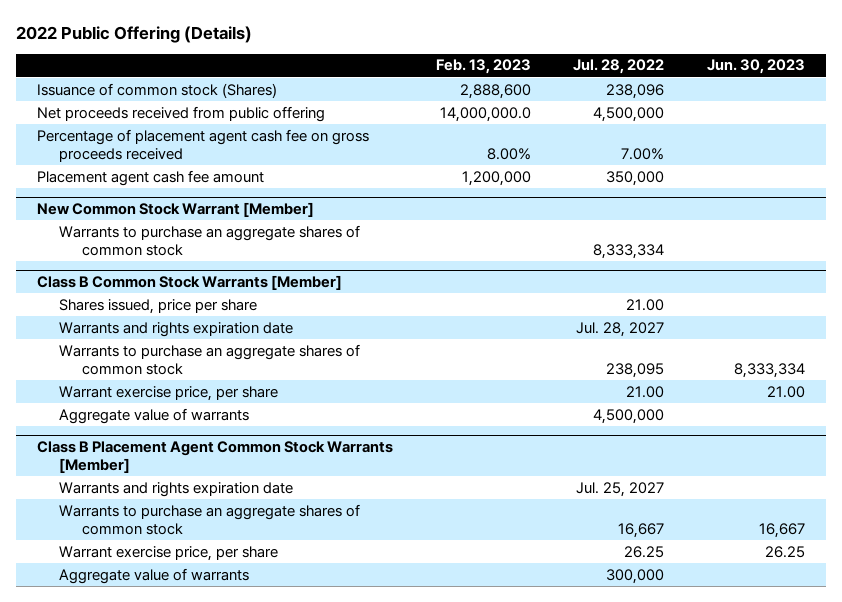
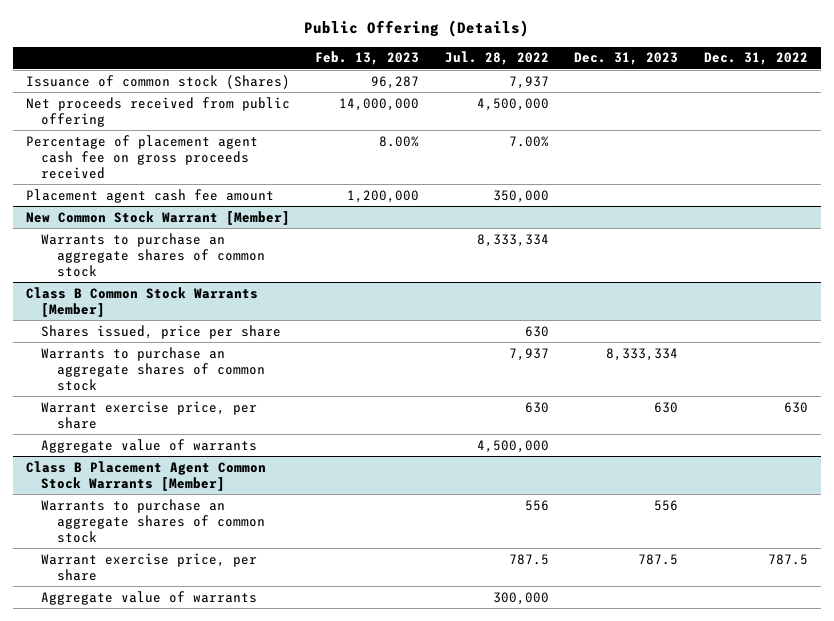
[15,25,252,43] 2022 Public Offering (Details) -> [303,20,529,38] Public Offering (Details)
[706,59,805,75] Jun. 30, 2023 -> none
none -> [574,52,679,66] Dec. 31, 2023
none -> [703,52,808,66] Dec. 31, 2022
[459,83,531,99] 2,888,600 -> [371,75,420,89] 96,287
[606,83,665,99] 238,096 -> [508,75,549,89] 7,937
[439,106,531,122] 14,000,000.0 -> [339,97,420,111] 14,000,000
[59,321,294,337] Warrants and rights expiration date -> none
[626,298,665,311] 21.00 -> [524,325,549,337] 630
[606,363,665,379] 238,095 -> [508,347,549,361] 7,937
[626,385,665,398] 21.00 -> [524,401,549,413] 630
[59,481,294,497] Warrants and rights expiration date -> none
[618,523,665,539] 16,667 -> [524,499,549,511] 556
[624,545,665,558] 26.25 -> [508,553,549,565] 787.5

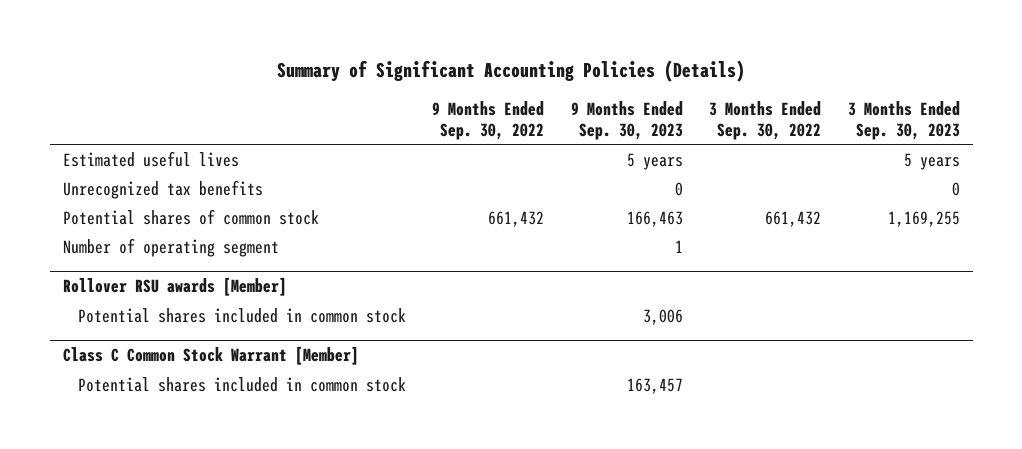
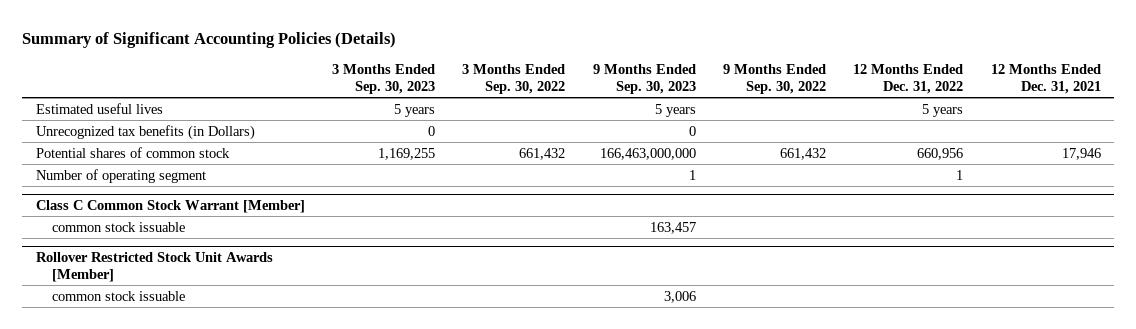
none -> [853,64,964,94] 12 Months Ended Dec. 31, 2022
none -> [990,64,1101,94] 12 Months Ended Dec. 31, 2021
[62,179,263,199] Unrecognized tax benefits -> [35,124,255,140] Unrecognized tax benefits (in Dollars)
[626,210,683,227] 166,463 -> [599,147,696,160] 166,463,000,000
[62,277,287,297] Rollover RSU awards [Member] -> none
[78,307,407,323] Potential shares included in common stock -> none
[78,376,407,392] Potential shares included in common stock -> [52,221,186,232] common stock issuable
none -> [35,252,273,282] Rollover Restricted Stock Unit Awards [Member]
none -> [52,290,186,301] common stock issuable

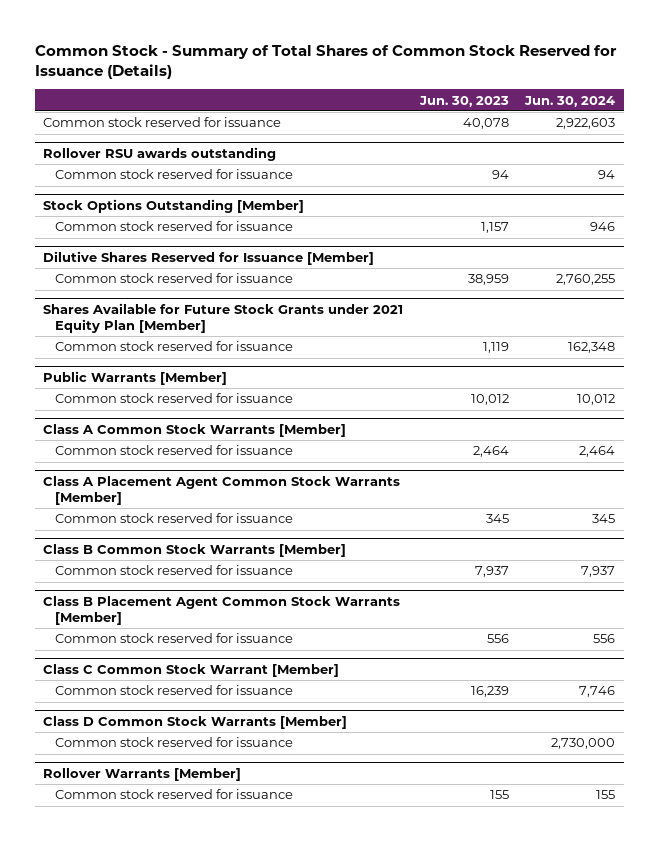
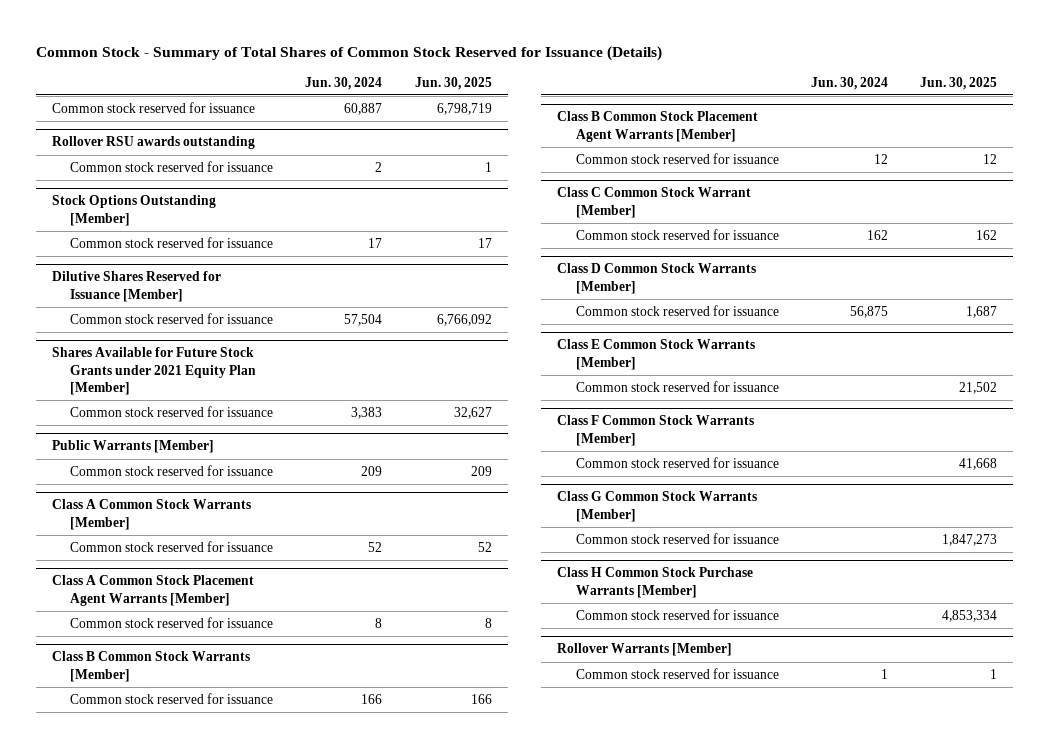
[418,95,509,107] Jun. 30, 2023 -> none
none -> [414,76,492,90] Jun. 30, 2025
[556,118,616,130] 2,922,603 -> [344,102,383,115] 60,887
[598,170,616,180] 94 -> [375,161,383,172] 2
[590,222,616,232] 946 -> [368,237,383,248] 17
[556,274,616,286] 2,760,255 -> [344,313,383,326] 57,504
[568,342,616,354] 162,348 -> [351,406,383,419] 3,383
[577,394,616,406] 10,012 -> [361,465,383,476] 209
[579,446,616,458] 2,464 -> [368,541,383,552] 52
[43,475,401,506] Class A Placement Agent Common Stock Warrants [Member] -> [51,575,254,606] Class A Common Stock Placement Agent Warrants [Member]
[592,514,616,524] 345 -> [375,617,383,628] 8
[581,566,616,578] 7,937 -> [361,693,383,704] 166
[43,595,401,626] Class B Placement Agent Common Stock Warrants [Member] -> [557,111,759,142] Class B Common Stock Placement Agent Warrants [Member]
[593,634,616,644] 556 -> [873,153,888,164] 12
[579,686,616,698] 7,746 -> [866,229,888,240] 162
[551,738,616,750] 2,730,000 -> [849,305,888,318] 56,875
none -> [557,339,756,370] Class E Common Stock Warrants [Member]
none -> [575,380,779,392] Common stock reserved for issuance
none -> [557,415,755,446] Class F Common Stock Warrants [Member]
none -> [575,456,779,468] Common stock reserved for issuance
none -> [557,491,758,522] Class G Common Stock Warrants [Member]
none -> [575,532,779,544] Common stock reserved for issuance
none -> [557,567,754,598] Class H Common Stock Purchase Warrants [Member]
none -> [575,608,779,620] Common stock reserved for issuance
[596,790,616,800] 155 -> [880,668,888,679] 1

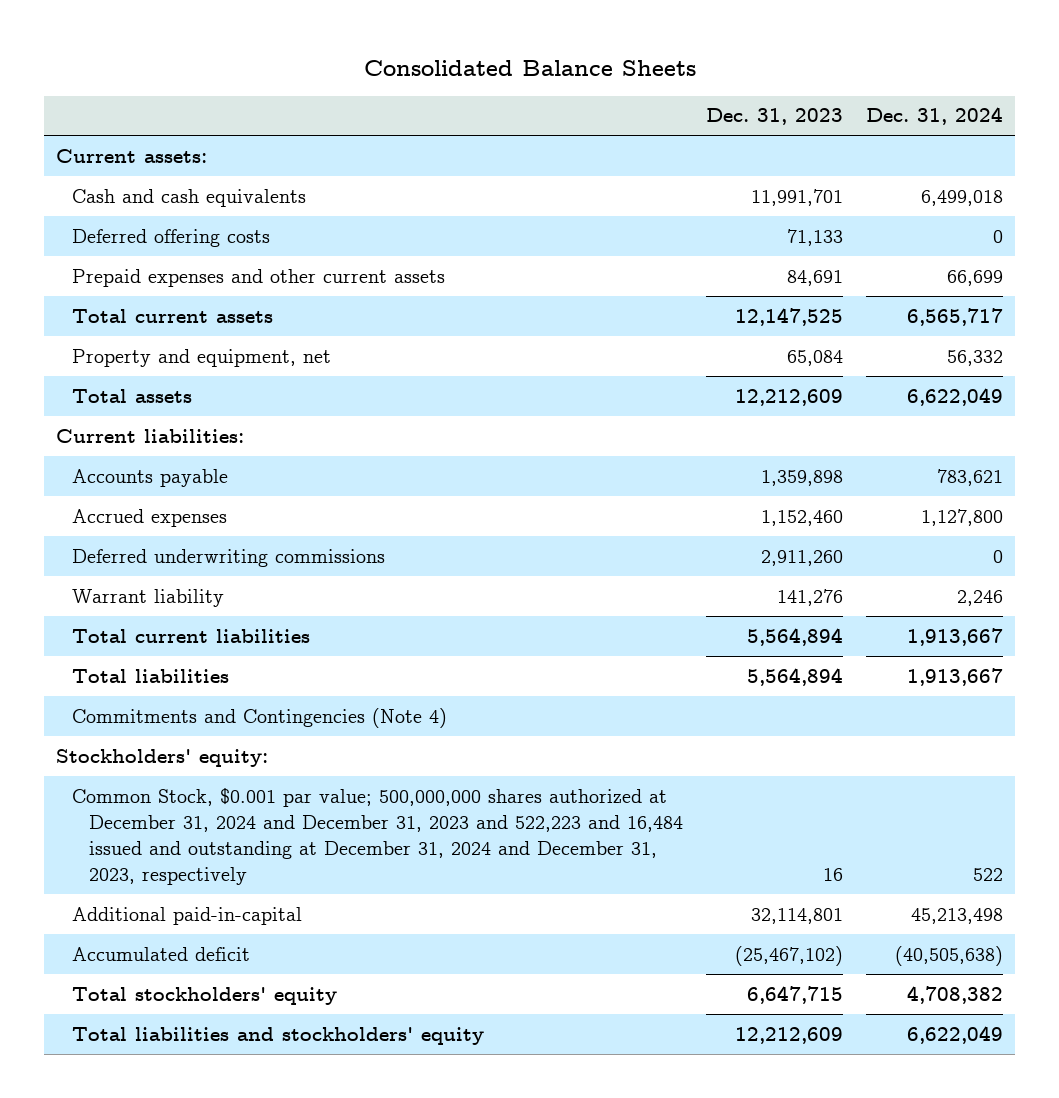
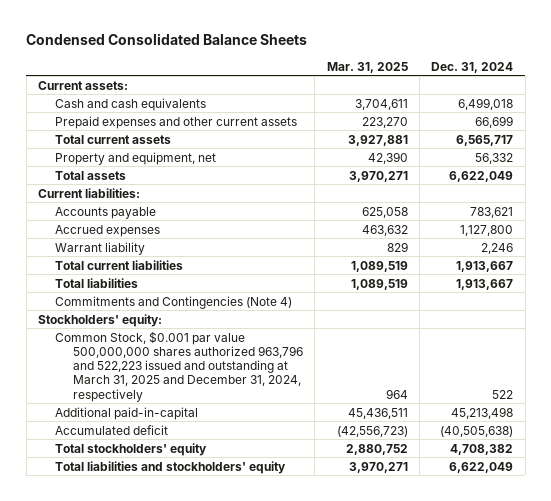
[363,59,696,76] Consolidated Balance Sheets -> [26,32,308,45] Condensed Consolidated Balance Sheets
[705,108,843,126] Dec. 31, 2023 -> none
none -> [326,61,408,73] Mar. 31, 2025
[72,228,271,247] Deferred offering costs -> none
[72,548,386,567] Deferred underwriting commissions -> none
[72,787,683,885] Common Stock, $0.001 par value; 500,000,000 shares authorized at December 31, 2024 and December 31, 2023 and 522,223 and 16,484 issued and outstanding at December 31, 2024 and December 31, 2023, respectively -> [55,330,303,402] Common Stock, $0.001 par value 500,000,000 shares authorized 963,796 and 522,223 issued and outstanding at March 31, 2025 and December 31, 2024, respectively

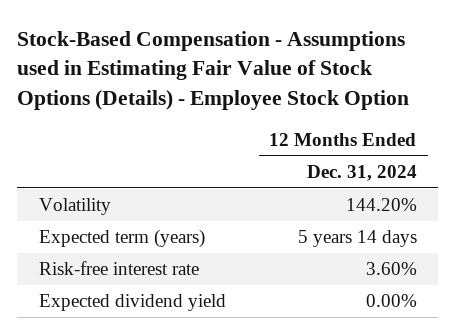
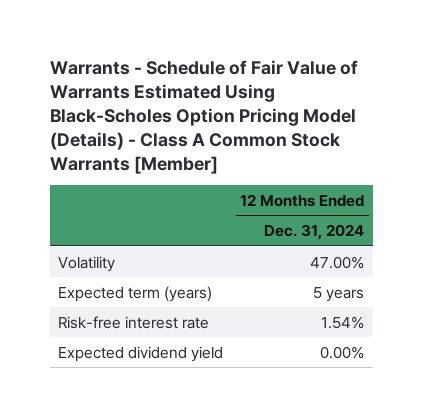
[16,31,409,110] Stock-Based Compensation - Assumptions used in Estimating Fair Value of Stock Options (Details) - Employee Stock Option -> [50,60,359,175] Warrants - Schedule of Fair Value of Warrants Estimated Using Black-Scholes Option Pricing Model (Details) - Class A Common Stock Warrants [Member]
[345,198,417,212] 144.20% -> [310,255,365,269] 47.00%
[297,230,417,248] 5 years 14 days -> [313,286,365,302] 5 years
[365,262,417,276] 3.60% -> [321,315,365,329] 1.54%

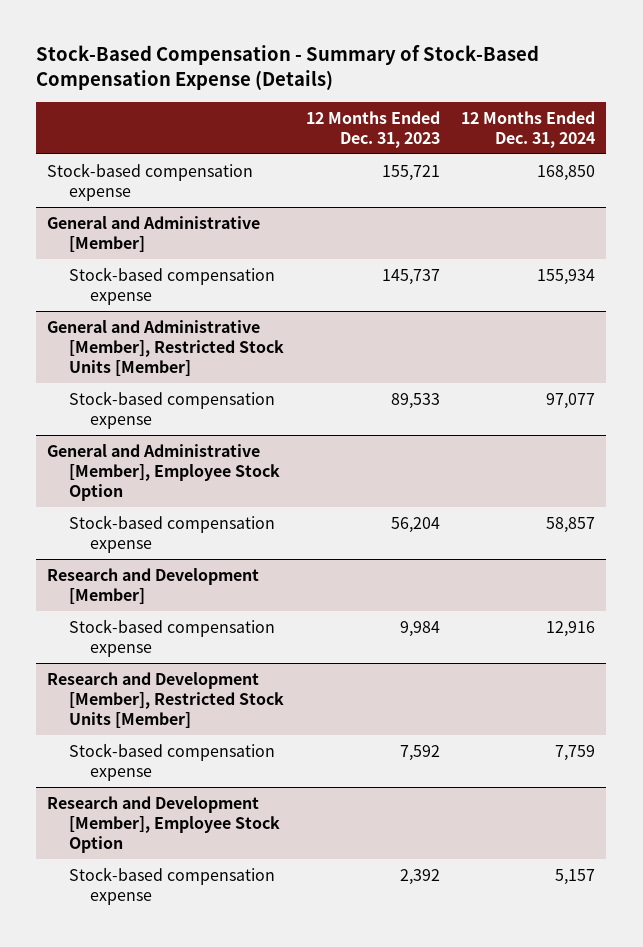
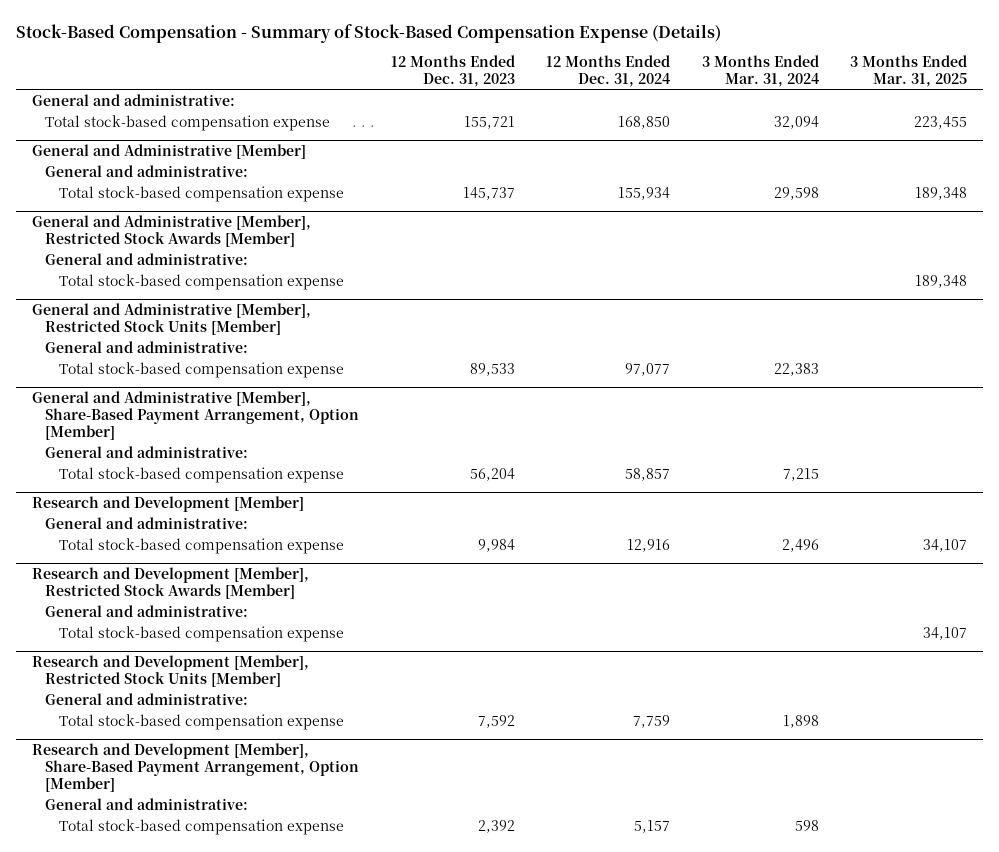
none -> [701,55,819,87] 3 Months Ended Mar. 31, 2024
none -> [850,55,968,87] 3 Months Ended Mar. 31, 2025
none -> [31,93,235,106] General and administrative:
[47,162,254,201] Stock-based compensation expense -> [45,114,331,131] Total stock-based compensation expense
none -> [45,164,249,177] General and administrative:
[68,266,275,305] Stock-based compensation expense -> [59,185,345,202] Total stock-based compensation expense
none -> [31,214,311,247] General and Administrative [Member], Restricted Stock Awards [Member]
none -> [45,252,249,265] General and administrative:
none -> [59,273,345,290] Total stock-based compensation expense
[47,443,280,501] General and Administrative [Member], Employee Stock Option -> none
none -> [45,340,249,353] General and administrative:
[68,390,275,429] Stock-based compensation expense -> [59,361,345,378] Total stock-based compensation expense
none -> [31,390,360,440] General and Administrative [Member], Share-Based Payment Arrangement, Option [Member]
none -> [45,445,249,458] General and administrative:
[68,514,275,553] Stock-based compensation expense -> [59,466,345,483] Total stock-based compensation expense
none -> [45,516,249,529] General and administrative:
[68,618,275,657] Stock-based compensation expense -> [59,537,345,554] Total stock-based compensation expense
none -> [31,566,309,599] Research and Development [Member], Restricted Stock Awards [Member]
none -> [45,604,249,617] General and administrative:
none -> [59,625,345,642] Total stock-based compensation expense
[47,795,280,853] Research and Development [Member], Employee Stock Option -> none
none -> [45,692,249,705] General and administrative:
[68,742,275,781] Stock-based compensation expense -> [59,713,345,730] Total stock-based compensation expense
none -> [31,742,360,792] Research and Development [Member], Share-Based Payment Arrangement, Option [Member]
none -> [45,797,249,810] General and administrative:
[68,866,275,905] Stock-based compensation expense -> [59,818,345,835] Total stock-based compensation expense

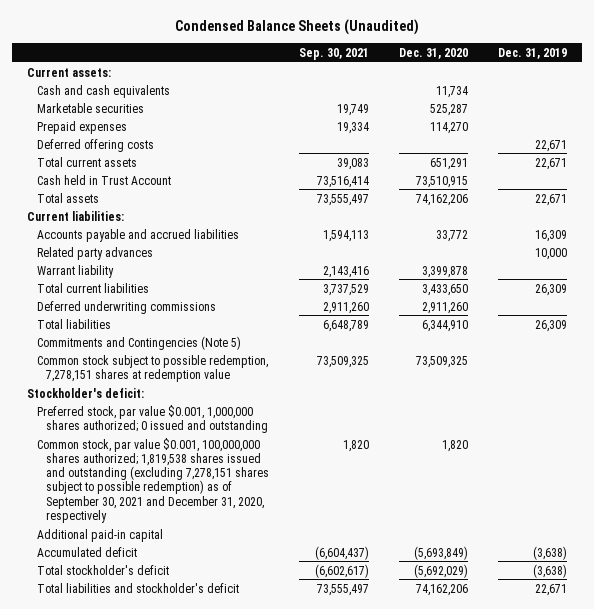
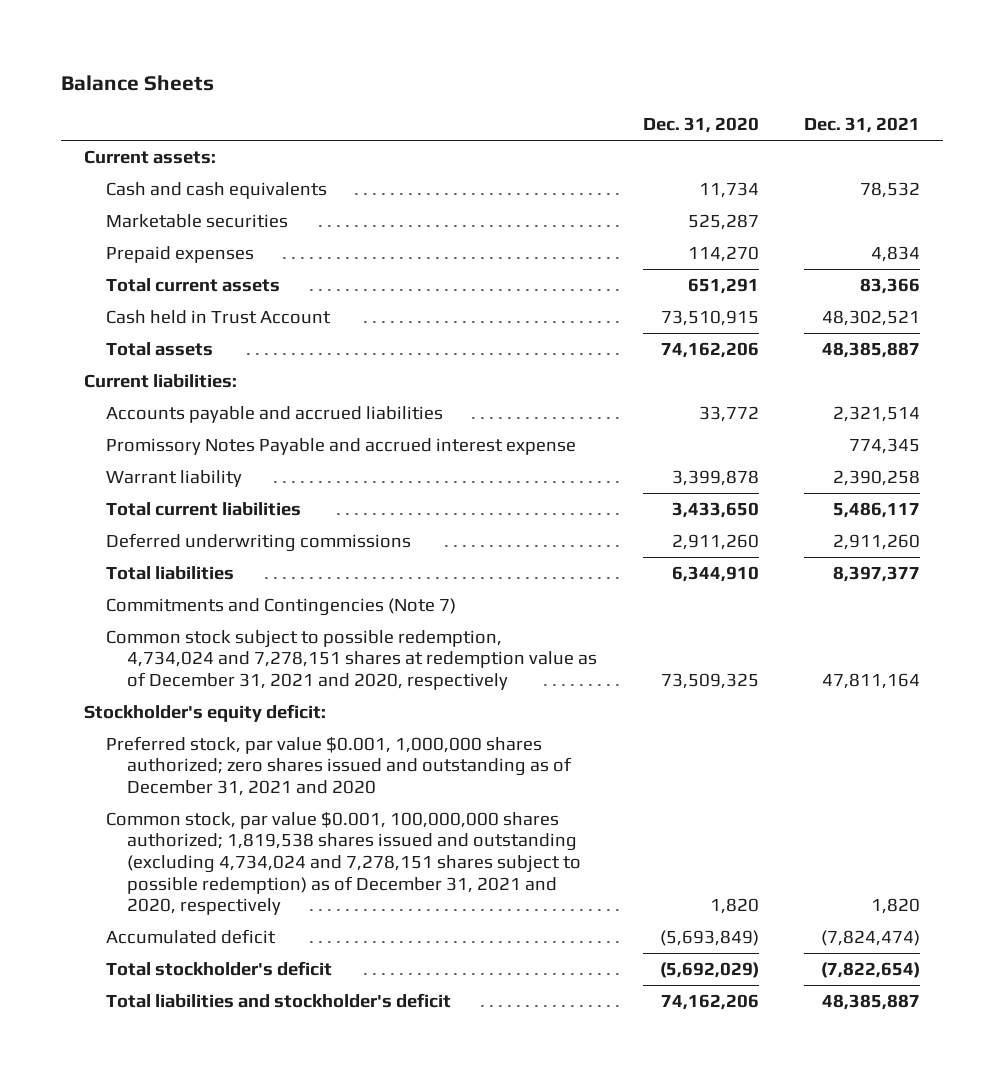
[175,18,420,35] Condensed Balance Sheets (Unaudited) -> [61,74,215,91] Balance Sheets
[299,47,370,60] Sep. 30, 2021 -> none
[498,47,568,59] Dec. 31, 2019 -> none
none -> [804,117,921,134] Dec. 31, 2021
[36,138,154,152] Deferred offering costs -> none
[36,246,153,260] Related party advances -> [105,437,576,455] Promissory Notes Payable and accrued interest expense
[36,528,163,542] Additional paid-in capital -> none
[36,335,241,350] Commitments and Contingencies (Note 5) -> [105,597,456,616] Commitments and Contingencies (Note 7)
[36,354,268,382] Common stock subject to possible redemption, 7,278,151 shares at redemption value -> [105,629,597,690] Common stock subject to possible redemption, 4,734,024 and 7,278,151 shares at redemption value as of December 31, 2021 and 2020, respectively
[26,387,144,398] Stockholder's deficit: -> [84,703,327,722] Stockholder's equity deficit:
[36,404,269,433] Preferred stock, par value $0.001, 1,000,000 shares authorized; 0 issued and outstanding -> [105,735,572,796] Preferred stock, par value $0.001, 1,000,000 shares authorized; zero shares issued and outstanding as of December 31, 2021 and 2020
[36,437,270,524] Common stock, par value $0.001, 100,000,000 shares authorized; 1,819,538 shares issued and outstanding (excluding 7,278,151 shares subject to possible redemption) as of September 30, 2021 and December 31, 2020, respectively -> [105,810,581,916] Common stock, par value $0.001, 100,000,000 shares authorized; 1,819,538 shares issued and outstanding (excluding 4,734,024 and 7,278,151 shares subject to possible redemption) as of December 31, 2021 and 2020, respectively

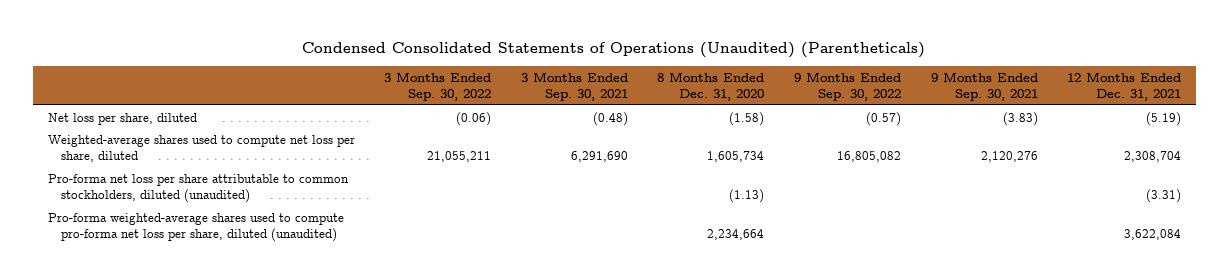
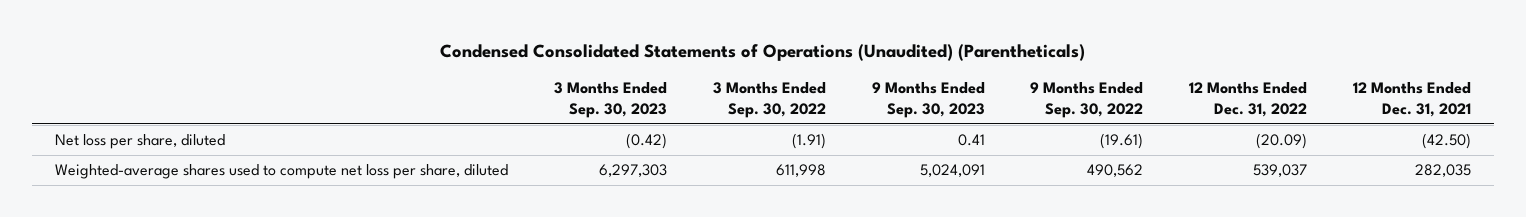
[520,71,628,102] 3 Months Ended Sep. 30, 2021 -> none
[657,71,765,102] 8 Months Ended Dec. 31, 2020 -> none
[930,71,1038,102] 9 Months Ended Sep. 30, 2021 -> none
none -> [554,82,668,118] 3 Months Ended Sep. 30, 2023
none -> [871,82,985,118] 9 Months Ended Sep. 30, 2023
none -> [1188,82,1307,117] 12 Months Ended Dec. 31, 2022
[47,173,349,204] Pro-forma net loss per share attributable to common stockholders, diluted (unaudited) -> none
[47,212,344,243] Pro-forma weighted-average shares used to compute pro-forma net loss per share, diluted (unaudited) -> none
[456,111,492,126] (0.06) -> [791,133,826,150] (1.91)
[865,111,901,126] (0.57) -> [1100,133,1144,150] (19.61)
[1146,111,1182,126] (5.19) -> [1421,133,1471,150] (42.50)
[427,151,492,163] 21,055,211 -> [775,164,826,178] 611,998
[836,151,901,163] 16,805,082 -> [1087,164,1144,178] 490,562
[1124,151,1182,163] 2,308,704 -> [1414,164,1471,178] 282,035

